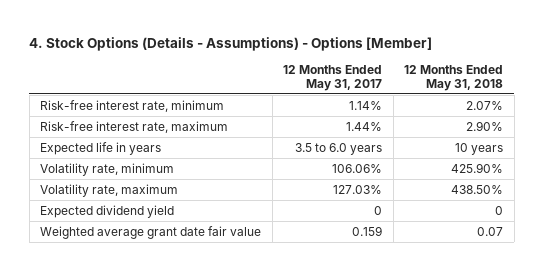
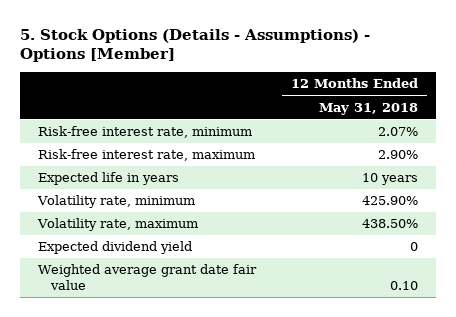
[29,36,433,51] 4. Stock Options (Details - Assumptions) - Options [Member] -> [20,28,371,63] 5. Stock Options (Details - Assumptions) - Options [Member]
[283,65,383,91] 12 Months Ended May 31, 2017 -> none
[477,226,504,236] 0.07 -> [390,281,419,291] 0.10

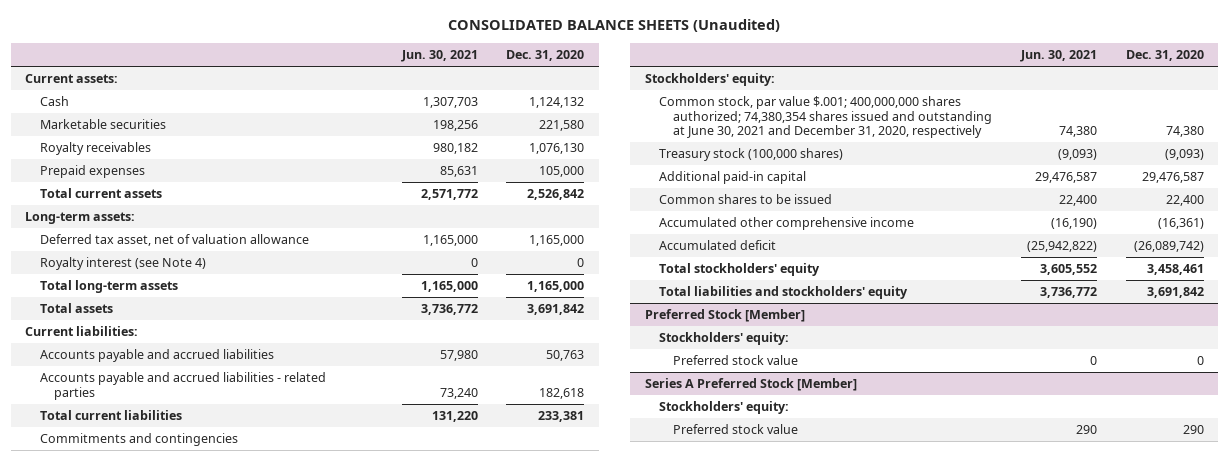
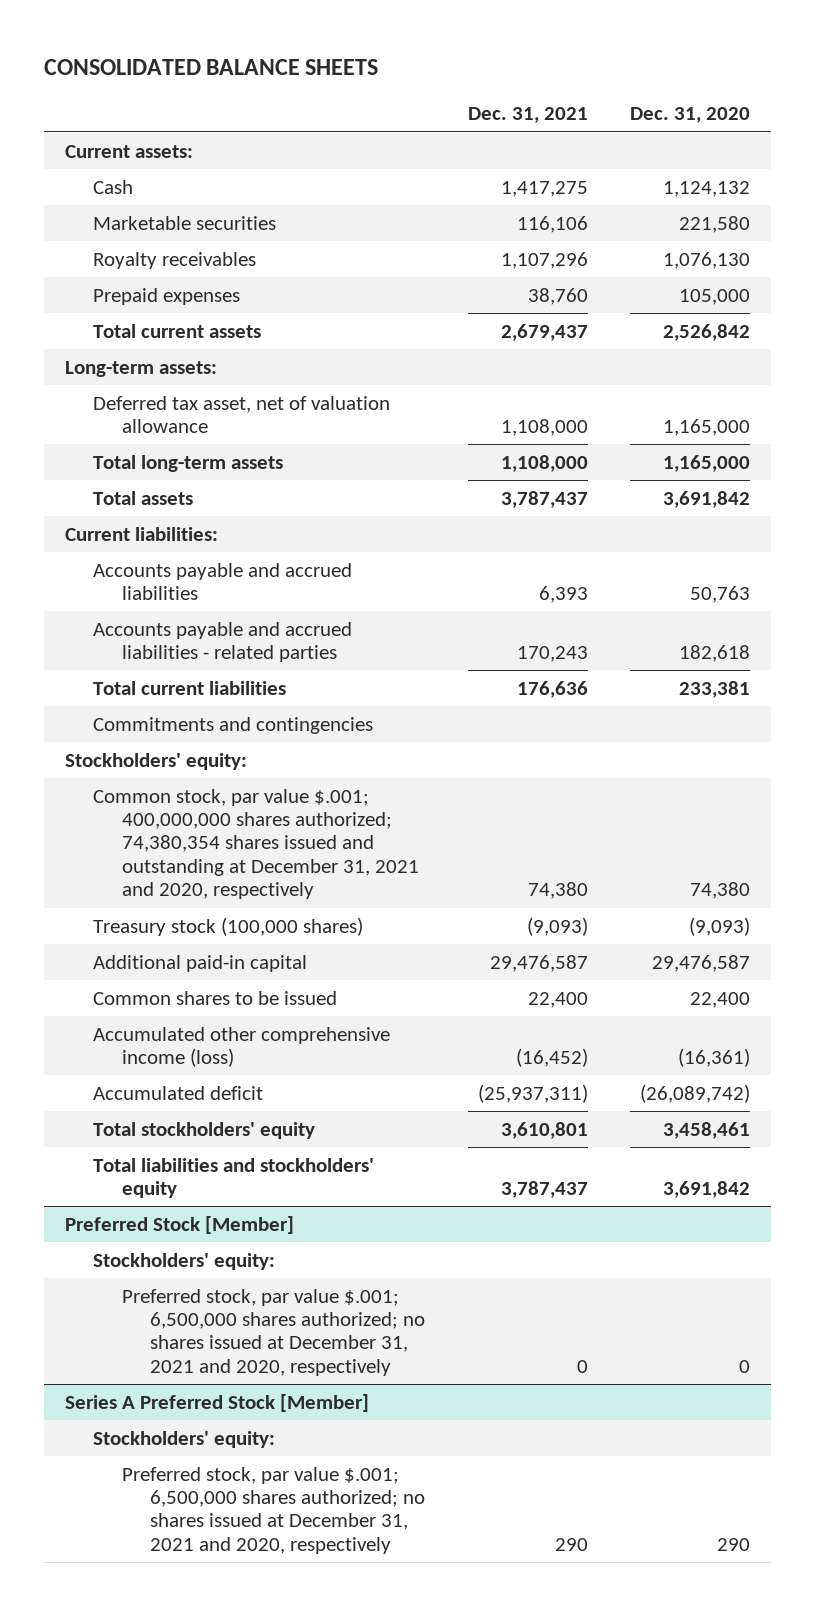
[448,19,781,33] CONSOLIDATED BALANCE SHEETS (Unaudited) -> [43,59,378,76] CONSOLIDATED BALANCE SHEETS
[400,50,478,63] Jun. 30, 2021 -> none
none -> [467,107,588,124] Dec. 31, 2021
[39,257,206,271] Royalty interest (see Note 4) -> none
[658,96,993,139] Common stock, par value $.001; 400,000,000 shares authorized; 74,380,354 shares issued and outstanding at June 30, 2021 and December 31, 2020, respectively -> [93,788,419,900] Common stock, par value $.001; 400,000,000 shares authorized; 74,380,354 shares issued and outstanding at December 31, 2021 and 2020, respectively
[658,217,914,231] Accumulated other comprehensive income -> [93,1026,391,1067] Accumulated other comprehensive income (loss)
[673,355,799,366] Preferred stock value -> [121,1288,426,1376] Preferred stock, par value $.001; 6,500,000 shares authorized; no shares issued at December 31, 2021 and 2020, respectively
[673,424,799,435] Preferred stock value -> [121,1466,426,1554] Preferred stock, par value $.001; 6,500,000 shares authorized; no shares issued at December 31, 2021 and 2020, respectively

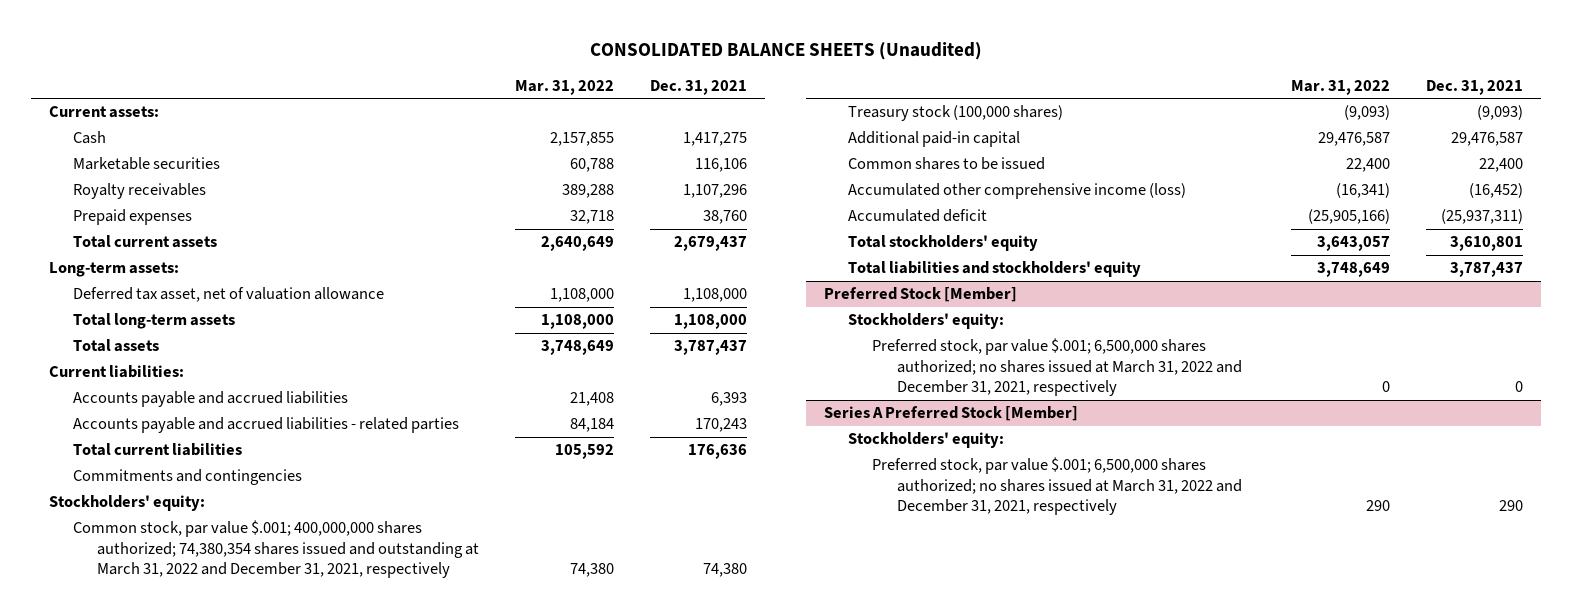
[43,59,378,76] CONSOLIDATED BALANCE SHEETS -> [589,42,982,61] CONSOLIDATED BALANCE SHEETS (Unaudited)
[630,107,751,124] Dec. 31, 2020 -> none
none -> [514,79,614,95] Mar. 31, 2022
[93,788,419,900] Common stock, par value $.001; 400,000,000 shares authorized; 74,380,354 shares issued and outstanding at December 31, 2021 and 2020, respectively -> [72,520,479,578] Common stock, par value $.001; 400,000,000 shares authorized; 74,380,354 shares issued and outstanding at March 31, 2022 and December 31, 2021, respectively
[121,1288,426,1376] Preferred stock, par value $.001; 6,500,000 shares authorized; no shares issued at December 31, 2021 and 2020, respectively -> [872,338,1242,396] Preferred stock, par value $.001; 6,500,000 shares authorized; no shares issued at March 31, 2022 and December 31, 2021, respectively
[121,1466,426,1554] Preferred stock, par value $.001; 6,500,000 shares authorized; no shares issued at December 31, 2021 and 2020, respectively -> [872,457,1242,515] Preferred stock, par value $.001; 6,500,000 shares authorized; no shares issued at March 31, 2022 and December 31, 2021, respectively

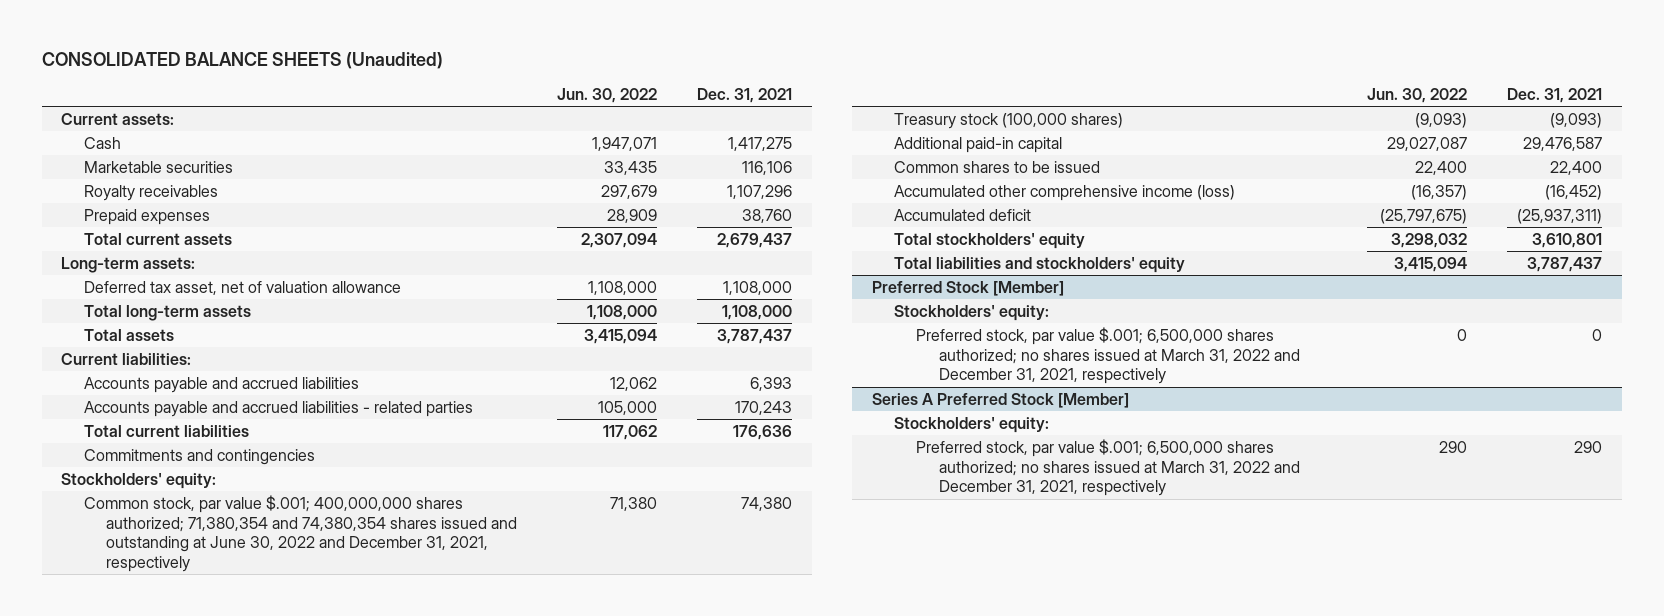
[514,79,614,95] Mar. 31, 2022 -> none
none -> [557,87,658,103] Jun. 30, 2022
[72,520,479,578] Common stock, par value $.001; 400,000,000 shares authorized; 74,380,354 shares issued and outstanding at March 31, 2022 and December 31, 2021, respectively -> [83,494,518,573] Common stock, par value $.001; 400,000,000 shares authorized; 71,380,354 and 74,380,354 shares issued and outstanding at June 30, 2022 and December 31, 2021, respectively

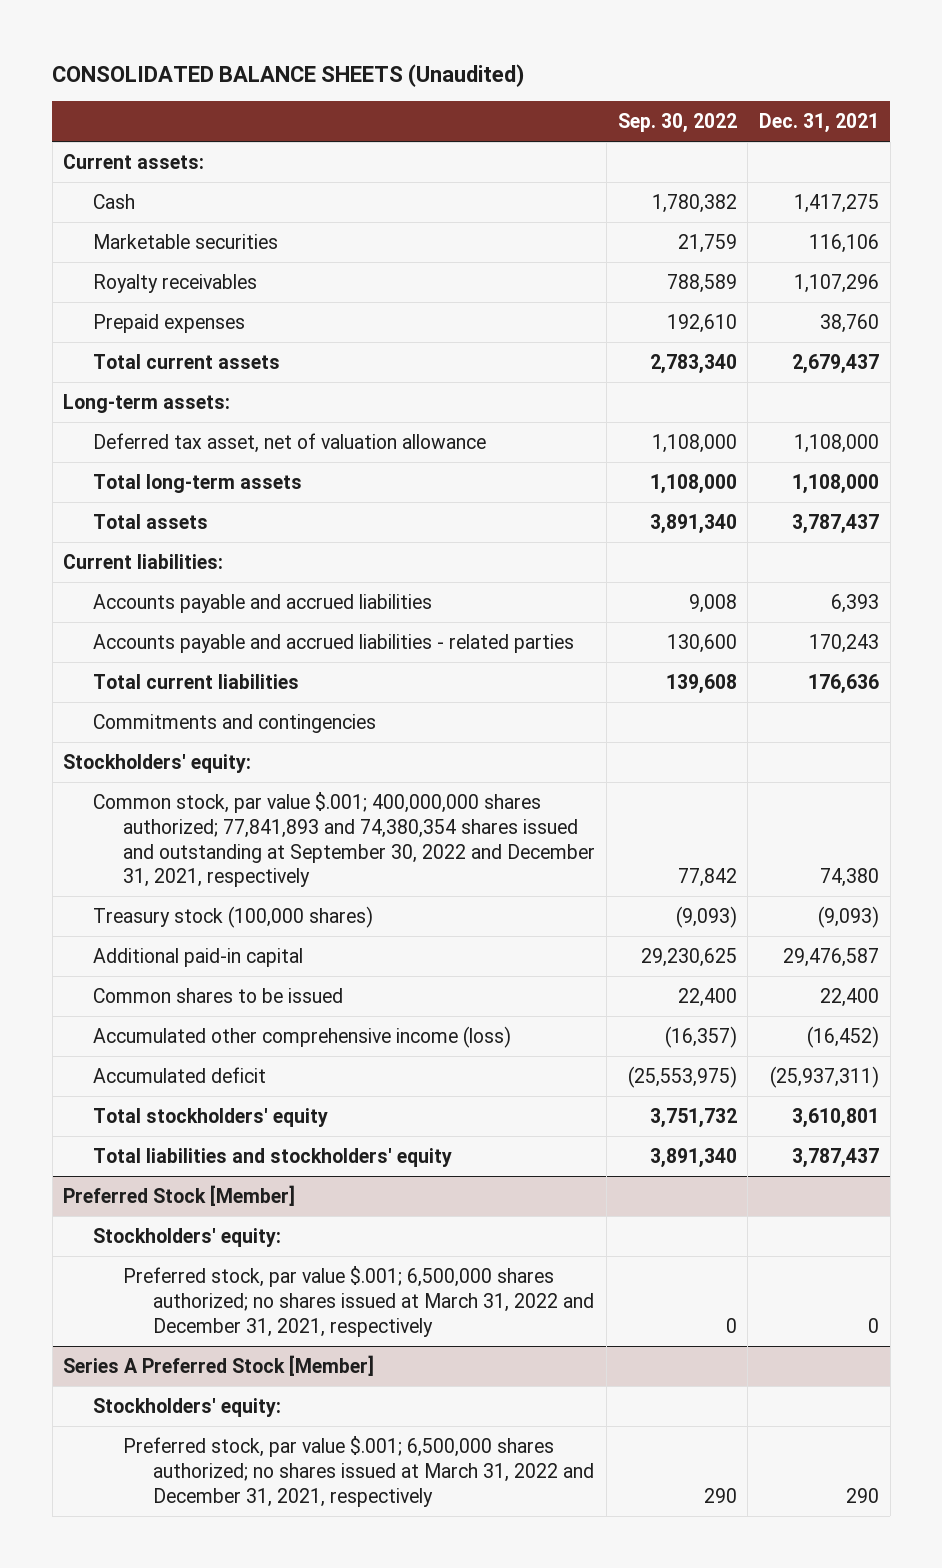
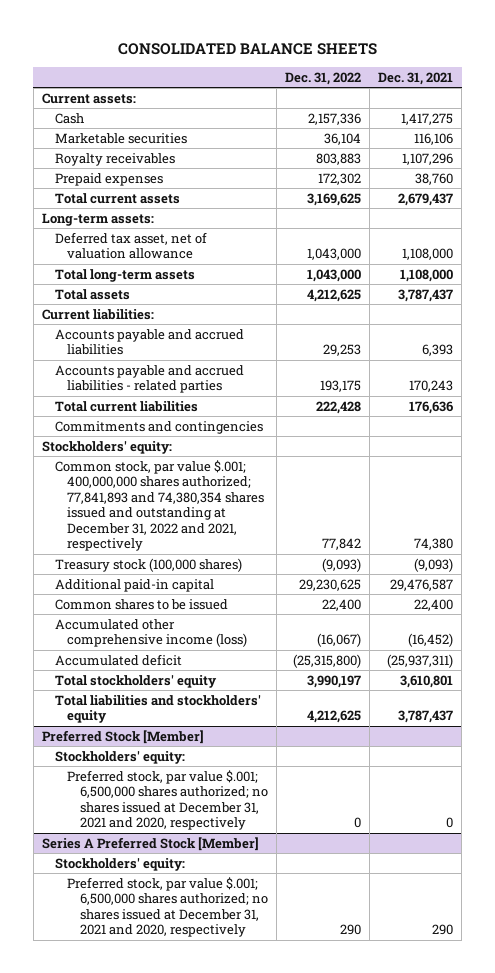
[52,64,525,88] CONSOLIDATED BALANCE SHEETS (Unaudited) -> [117,42,377,55] CONSOLIDATED BALANCE SHEETS
[617,113,737,134] Sep. 30, 2022 -> none
none -> [284,72,361,86] Dec. 31, 2022
[93,791,596,888] Common stock, par value $.001; 400,000,000 shares authorized; 77,841,893 and 74,380,354 shares issued and outstanding at September 30, 2022 and December 31, 2021, respectively -> [54,459,265,552] Common stock, par value $.001; 400,000,000 shares authorized; 77,841,893 and 74,380,354 shares issued and outstanding at December 31, 2022 and 2021, respectively
[123,1265,594,1337] Preferred stock, par value $.001; 6,500,000 shares authorized; no shares issued at March 31, 2022 and December 31, 2021, respectively -> [67,769,268,831] Preferred stock, par value $.001; 6,500,000 shares authorized; no shares issued at December 31, 2021 and 2020, respectively
[123,1435,594,1507] Preferred stock, par value $.001; 6,500,000 shares authorized; no shares issued at March 31, 2022 and December 31, 2021, respectively -> [67,876,268,938] Preferred stock, par value $.001; 6,500,000 shares authorized; no shares issued at December 31, 2021 and 2020, respectively

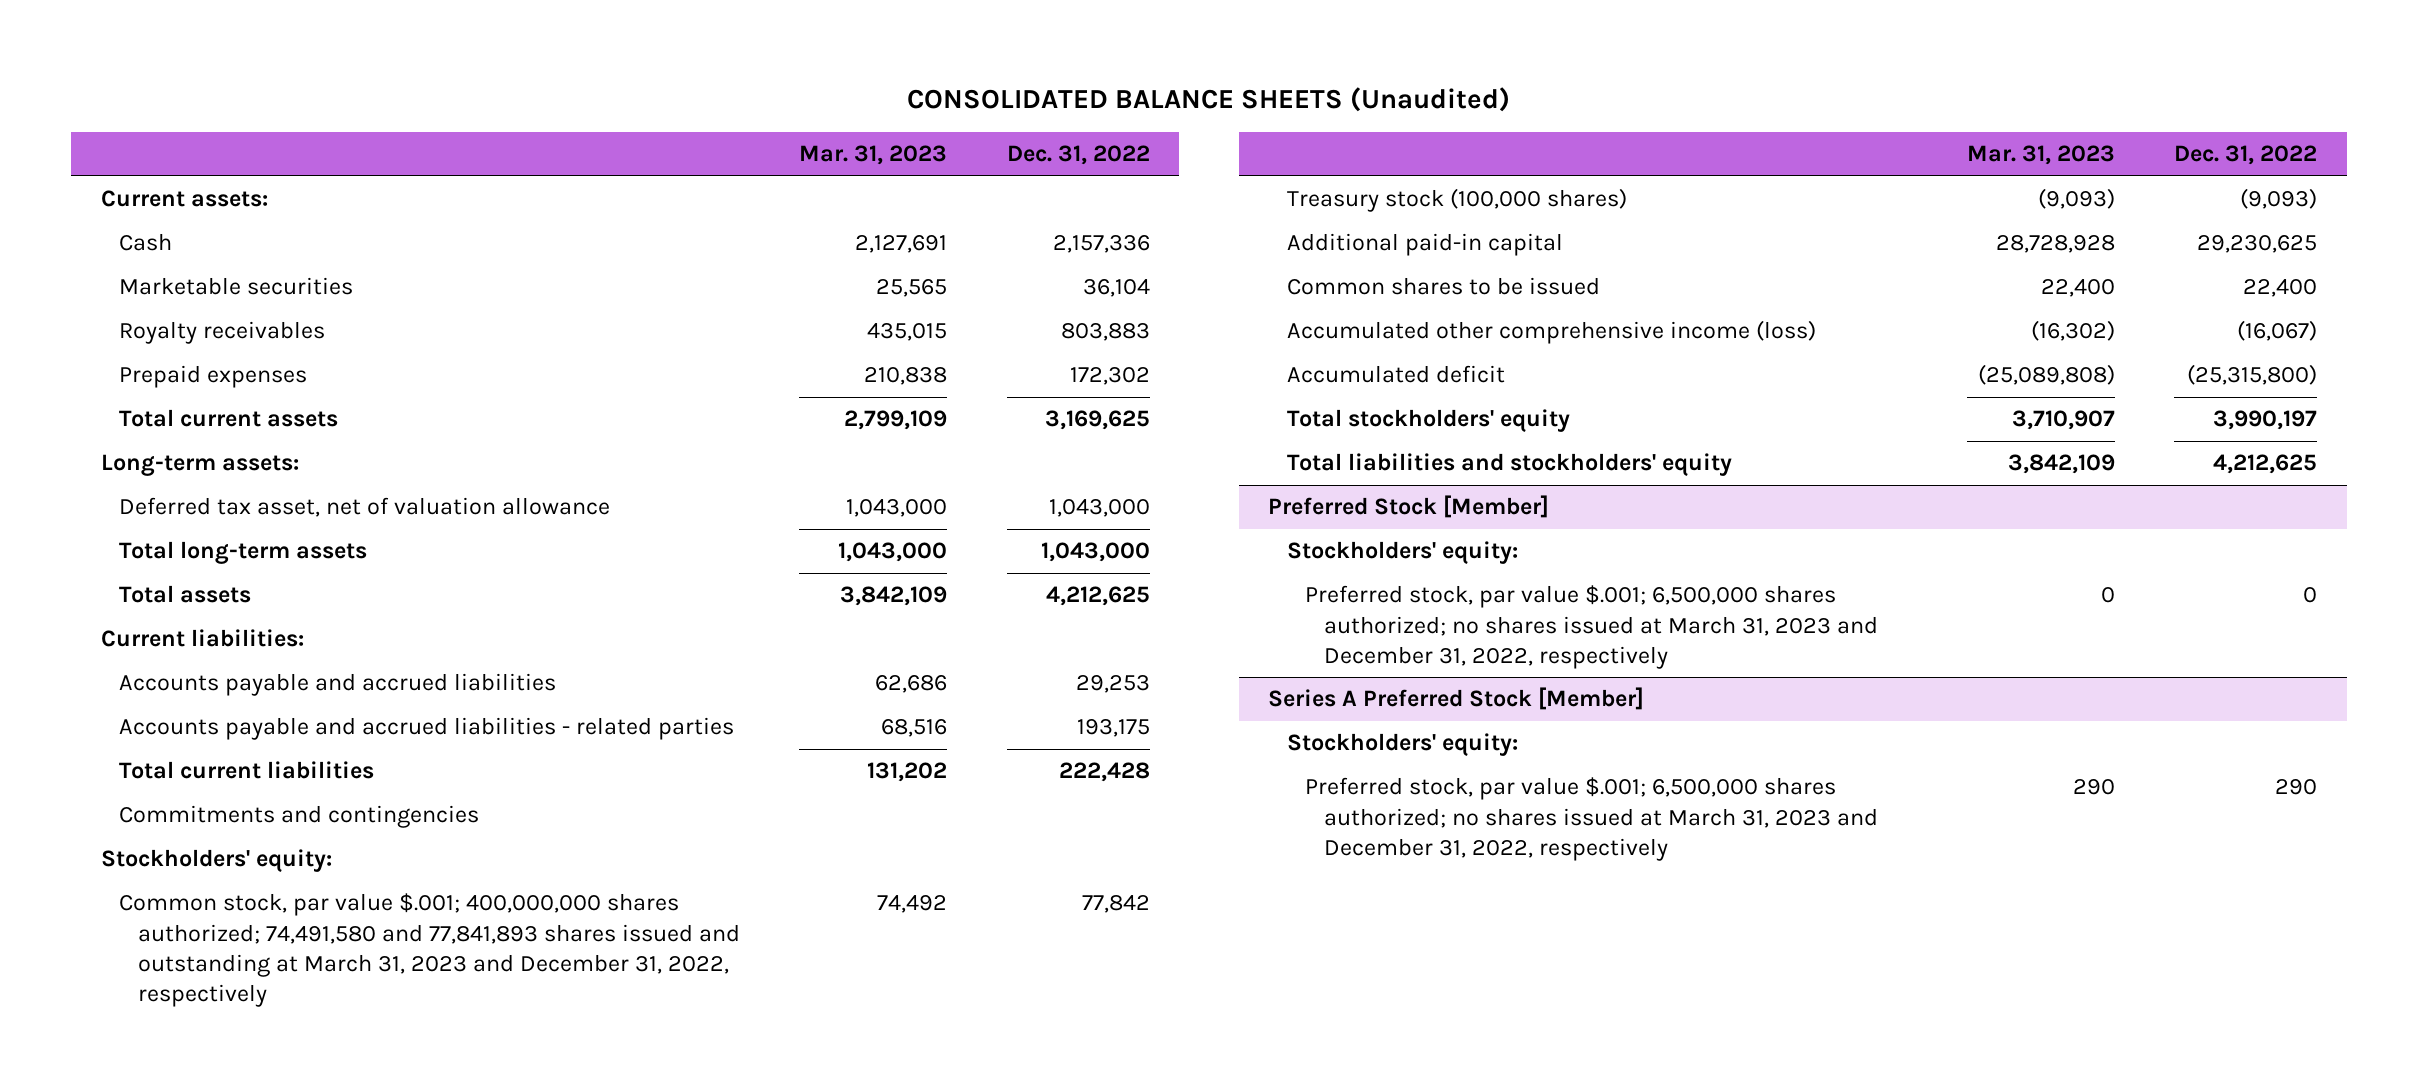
[117,42,377,55] CONSOLIDATED BALANCE SHEETS -> [906,87,1510,113] CONSOLIDATED BALANCE SHEETS (Unaudited)
[378,72,454,86] Dec. 31, 2021 -> none
none -> [799,145,948,166] Mar. 31, 2023
[54,459,265,552] Common stock, par value $.001; 400,000,000 shares authorized; 77,841,893 and 74,380,354 shares issued and outstanding at December 31, 2022 and 2021, respectively -> [119,893,741,1007] Common stock, par value $.001; 400,000,000 shares authorized; 74,491,580 and 77,841,893 shares issued and outstanding at March 31, 2023 and December 31, 2022, respectively
[67,769,268,831] Preferred stock, par value $.001; 6,500,000 shares authorized; no shares issued at December 31, 2021 and 2020, respectively -> [1305,585,1878,669] Preferred stock, par value $.001; 6,500,000 shares authorized; no shares issued at March 31, 2023 and December 31, 2022, respectively
[67,876,268,938] Preferred stock, par value $.001; 6,500,000 shares authorized; no shares issued at December 31, 2021 and 2020, respectively -> [1305,777,1878,861] Preferred stock, par value $.001; 6,500,000 shares authorized; no shares issued at March 31, 2023 and December 31, 2022, respectively

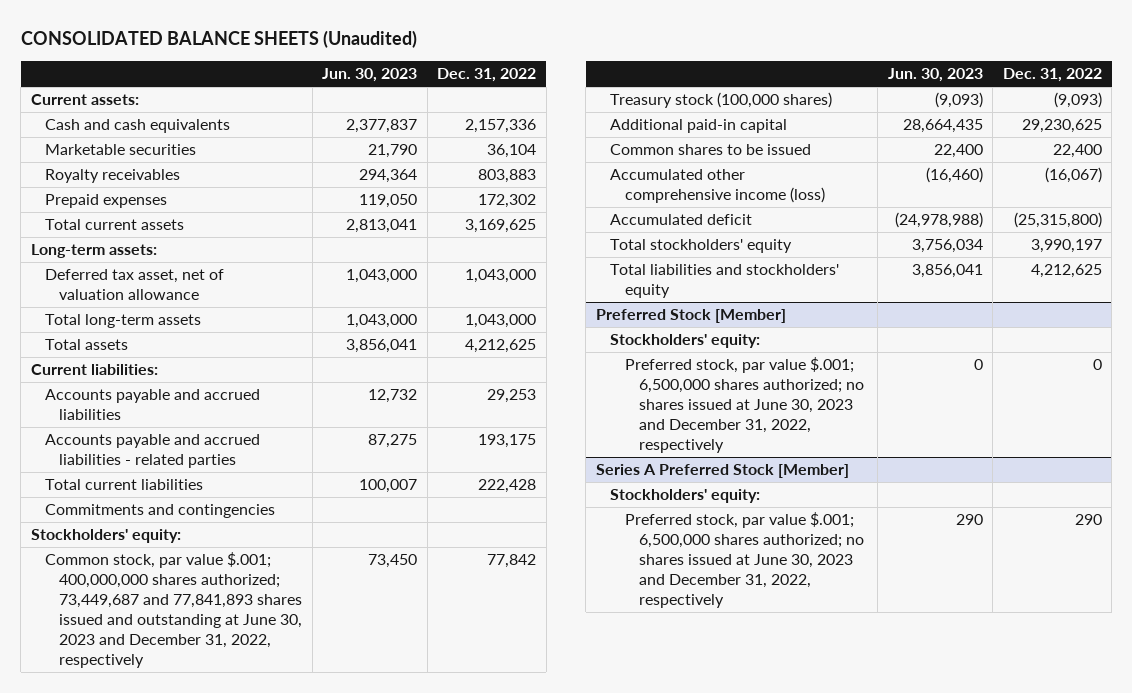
[799,145,948,166] Mar. 31, 2023 -> none
none -> [322,68,418,83] Jun. 30, 2023
[119,233,173,252] Cash -> [44,119,230,134] Cash and cash equivalents
[119,893,741,1007] Common stock, par value $.001; 400,000,000 shares authorized; 74,491,580 and 77,841,893 shares issued and outstanding at March 31, 2023 and December 31, 2022, respectively -> [44,552,303,668] Common stock, par value $.001; 400,000,000 shares authorized; 73,449,687 and 77,841,893 shares issued and outstanding at June 30, 2023 and December 31, 2022, respectively
[1305,585,1878,669] Preferred stock, par value $.001; 6,500,000 shares authorized; no shares issued at March 31, 2023 and December 31, 2022, respectively -> [624,357,864,453] Preferred stock, par value $.001; 6,500,000 shares authorized; no shares issued at June 30, 2023 and December 31, 2022, respectively
[1305,777,1878,861] Preferred stock, par value $.001; 6,500,000 shares authorized; no shares issued at March 31, 2023 and December 31, 2022, respectively -> [624,512,864,608] Preferred stock, par value $.001; 6,500,000 shares authorized; no shares issued at June 30, 2023 and December 31, 2022, respectively

